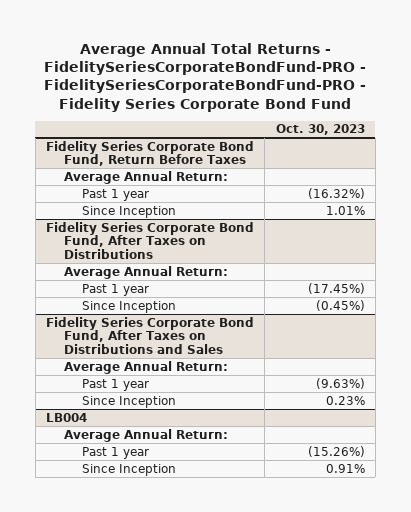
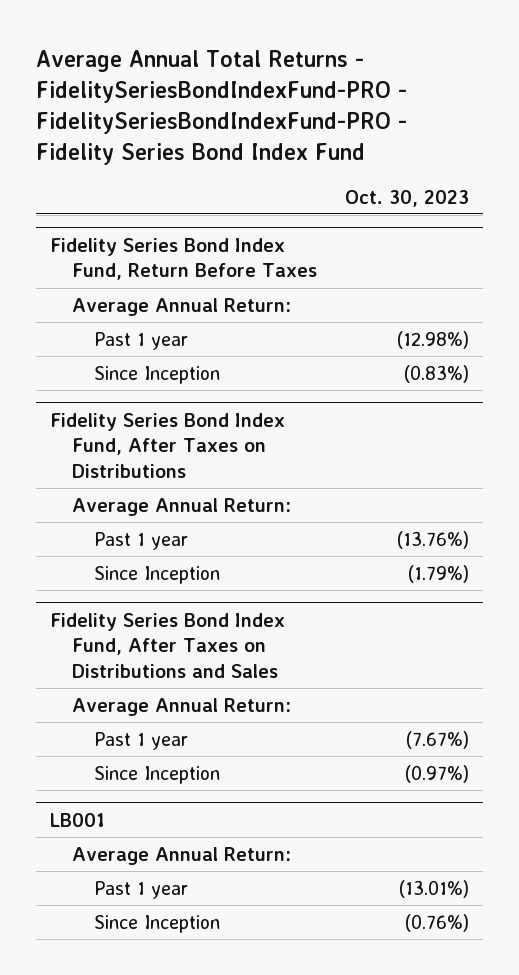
[44,42,367,112] Average Annual Total Returns - FidelitySeriesCorporateBondFund-PRO - FidelitySeriesCorporateBondFund-PRO - Fidelity Series Corporate Bond Fund -> [35,49,407,165] Average Annual Total Returns - FidelitySeriesBondIndexFund-PRO - FidelitySeriesBondIndexFund-PRO - Fidelity Series Bond Index Fund
[46,140,255,167] Fidelity Series Corporate Bond Fund, Return Before Taxes -> [49,237,317,281] Fidelity Series Bond Index Fund, Return Before Taxes
[307,187,365,199] (16.32%) -> [396,330,469,349] (12.98%)
[325,205,365,215] 1.01% -> [403,364,469,383] (0.83%)
[46,221,255,259] Fidelity Series Corporate Bond Fund, After Taxes on Distributions -> [49,412,285,479] Fidelity Series Bond Index Fund, After Taxes on Distributions
[307,282,365,294] (17.45%) -> [396,530,469,549] (13.76%)
[315,299,365,311] (0.45%) -> [407,564,469,583] (1.79%)
[46,316,255,354] Fidelity Series Corporate Bond Fund, After Taxes on Distributions and Sales -> [49,612,285,679] Fidelity Series Bond Index Fund, After Taxes on Distributions and Sales
[46,412,88,422] LB004 -> none
[315,377,365,389] (9.63%) -> [405,730,469,749] (7.67%)
[325,395,365,405] 0.23% -> [404,764,469,783] (0.97%)
none -> [49,812,105,827] LB001
[307,445,365,457] (15.26%) -> [398,879,469,898] (13.01%)
[325,463,365,473] 0.91% -> [404,913,469,932] (0.76%)

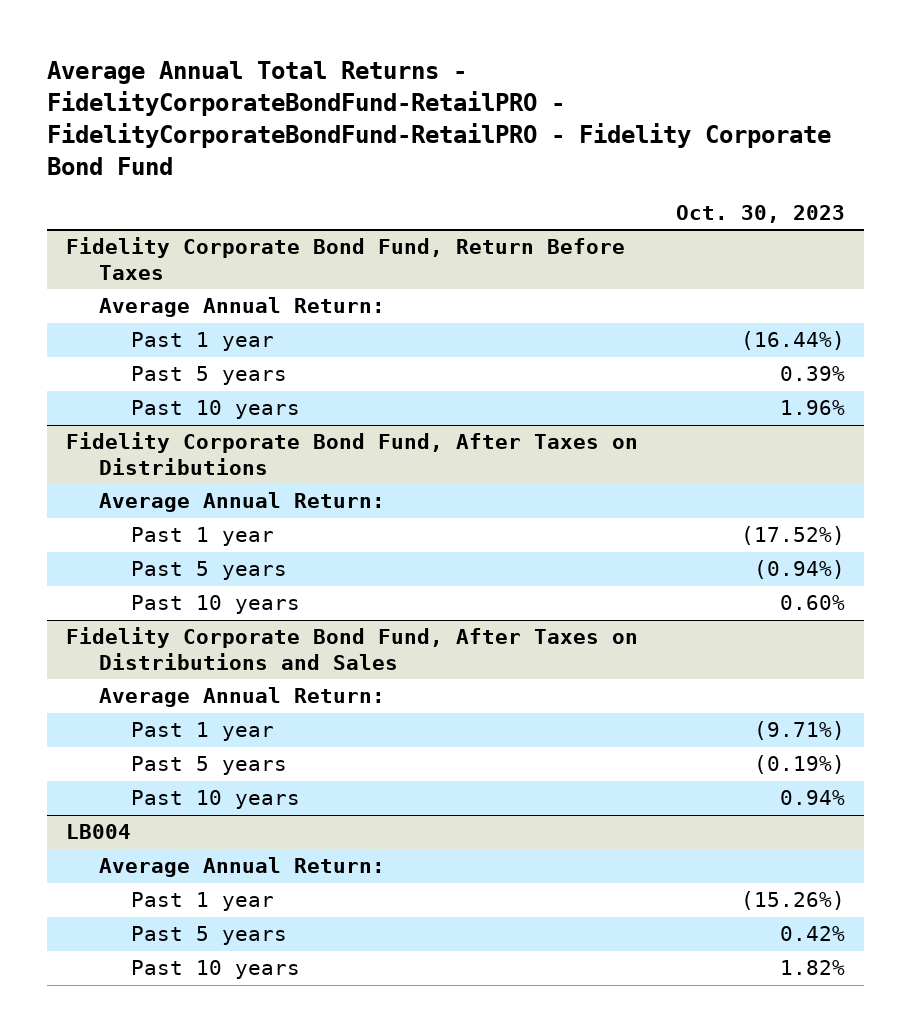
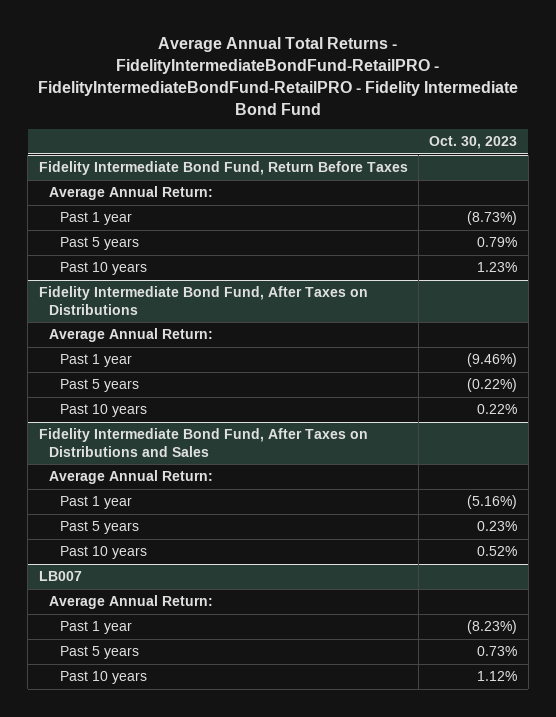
[47,61,832,175] Average Annual Total Returns - FidelityCorporateBondFund-RetailPRO - FidelityCorporateBondFund-RetailPRO - Fidelity Corporate Bond Fund -> [37,37,518,115] Average Annual Total Returns - FidelityIntermediateBondFund-RetailPRO - FidelityIntermediateBondFund-RetailPRO - Fidelity Intermediate Bond Fund
[66,237,626,280] Fidelity Corporate Bond Fund, Return Before Taxes -> [38,161,408,176] Fidelity Intermediate Bond Fund, Return Before Taxes
[741,331,846,351] (16.44%) -> [467,211,518,226] (8.73%)
[780,366,846,382] 0.39% -> [477,237,518,248] 0.79%
[780,400,846,416] 1.96% -> [477,262,518,273] 1.23%
[66,432,639,475] Fidelity Corporate Bond Fund, After Taxes on Distributions -> [38,286,368,315] Fidelity Intermediate Bond Fund, After Taxes on Distributions
[741,526,846,546] (17.52%) -> [467,353,518,368] (9.46%)
[754,560,846,580] (0.94%) -> [467,378,518,393] (0.22%)
[780,595,846,611] 0.60% -> [477,404,518,415] 0.22%
[66,627,639,670] Fidelity Corporate Bond Fund, After Taxes on Distributions and Sales -> [38,428,368,457] Fidelity Intermediate Bond Fund, After Taxes on Distributions and Sales
[66,824,132,840] LB004 -> none
[754,721,846,741] (9.71%) -> [467,495,518,510] (5.16%)
[754,755,846,775] (0.19%) -> [477,521,518,532] 0.23%
[780,790,846,806] 0.94% -> [477,546,518,557] 0.52%
none -> [38,571,82,582] LB007
[741,891,846,911] (15.26%) -> [467,620,518,635] (8.23%)
[780,926,846,942] 0.42% -> [477,646,518,657] 0.73%
[780,960,846,976] 1.82% -> [477,671,518,682] 1.12%

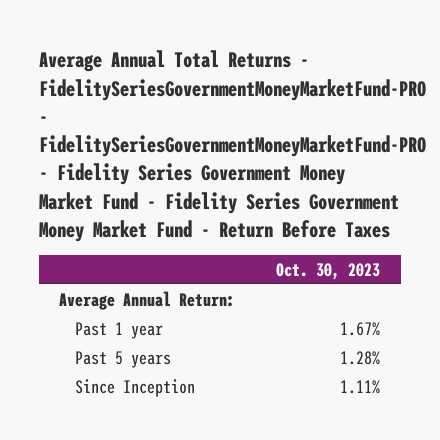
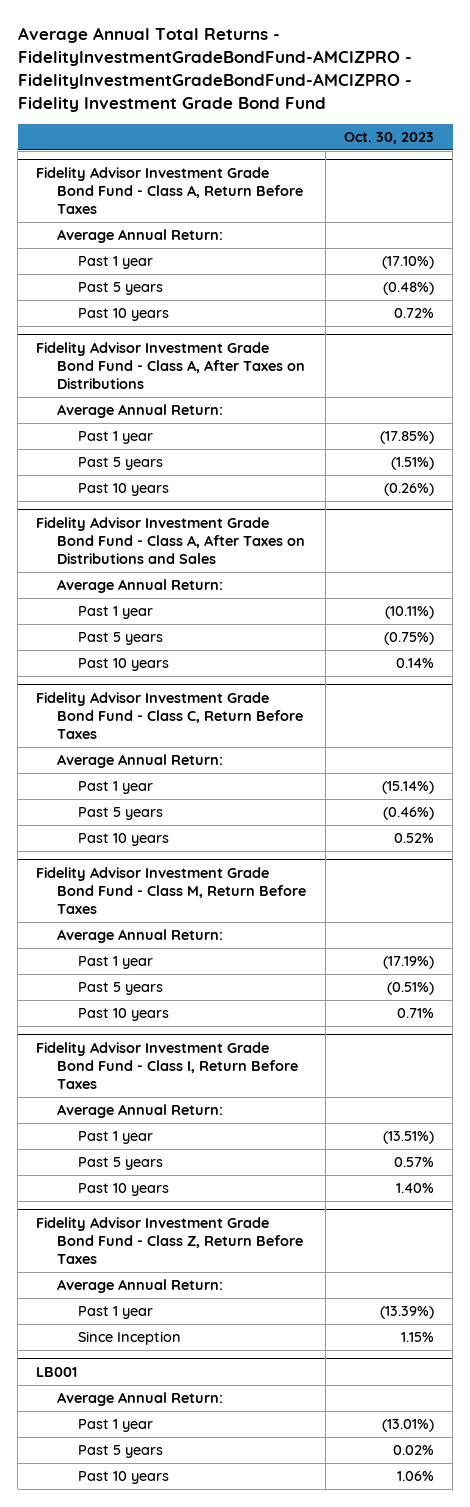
[39,50,427,242] Average Annual Total Returns - FidelitySeriesGovernmentMoneyMarketFund-PRO - FidelitySeriesGovernmentMoneyMarketFund-PRO - Fidelity Series Government Money Market Fund - Fidelity Series Government Money Market Fund - Return Before Taxes -> [17,27,412,112] Average Annual Total Returns - FidelityInvestmentGradeBondFund-AMCIZPRO - FidelityInvestmentGradeBondFund-AMCIZPRO - Fidelity Investment Grade Bond Fund
none -> [36,167,304,215] Fidelity Advisor Investment Grade Bond Fund - Class A, Return Before Taxes
[340,321,381,336] 1.67% -> [381,256,434,270] (17.10%)
[340,350,381,365] 1.28% -> [382,282,434,296] (0.48%)
none -> [78,308,170,322] Past 10 years
none -> [36,342,306,390] Fidelity Advisor Investment Grade Bond Fund - Class A, After Taxes on Distributions
none -> [57,404,224,419] Average Annual Return:
none -> [78,431,154,445] Past 1 year
none -> [78,457,164,471] Past 5 years
none -> [78,483,170,497] Past 10 years
none -> [36,517,306,565] Fidelity Advisor Investment Grade Bond Fund - Class A, After Taxes on Distributions and Sales
none -> [57,579,224,594] Average Annual Return:
none -> [78,606,154,620] Past 1 year
none -> [78,632,164,646] Past 5 years
none -> [78,658,170,672] Past 10 years
none -> [36,692,304,740] Fidelity Advisor Investment Grade Bond Fund - Class C, Return Before Taxes
none -> [57,754,224,769] Average Annual Return:
none -> [78,781,154,795] Past 1 year
none -> [78,807,164,821] Past 5 years
none -> [78,833,170,847] Past 10 years
none -> [36,867,307,915] Fidelity Advisor Investment Grade Bond Fund - Class M, Return Before Taxes
none -> [57,929,224,944] Average Annual Return:
none -> [78,956,154,970] Past 1 year
none -> [78,982,164,996] Past 5 years
none -> [78,1008,170,1022] Past 10 years
none -> [36,1042,299,1090] Fidelity Advisor Investment Grade Bond Fund - Class I, Return Before Taxes
none -> [57,1104,224,1119] Average Annual Return:
none -> [78,1131,154,1145] Past 1 year
none -> [78,1157,164,1171] Past 5 years
none -> [78,1183,170,1197] Past 10 years
none -> [36,1217,304,1265] Fidelity Advisor Investment Grade Bond Fund - Class Z, Return Before Taxes
none -> [57,1279,224,1294] Average Annual Return:
none -> [78,1306,154,1320] Past 1 year
[340,379,381,394] 1.11% -> [400,1332,434,1343] 1.15%
none -> [36,1367,78,1378] LB001
none -> [57,1392,224,1407] Average Annual Return:
none -> [78,1419,154,1433] Past 1 year
none -> [78,1445,164,1459] Past 5 years
none -> [78,1471,170,1485] Past 10 years

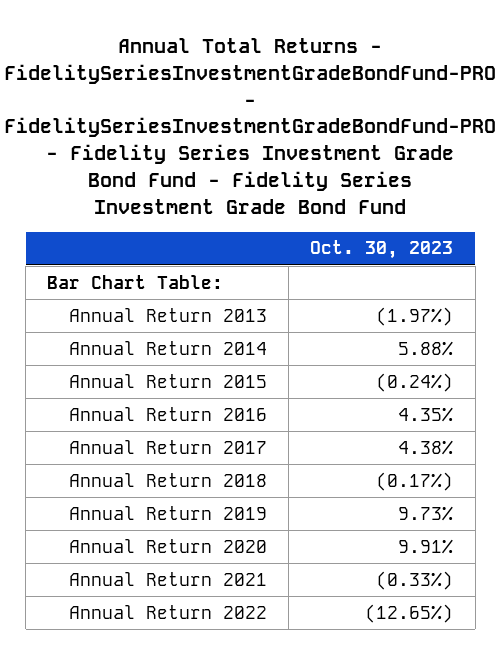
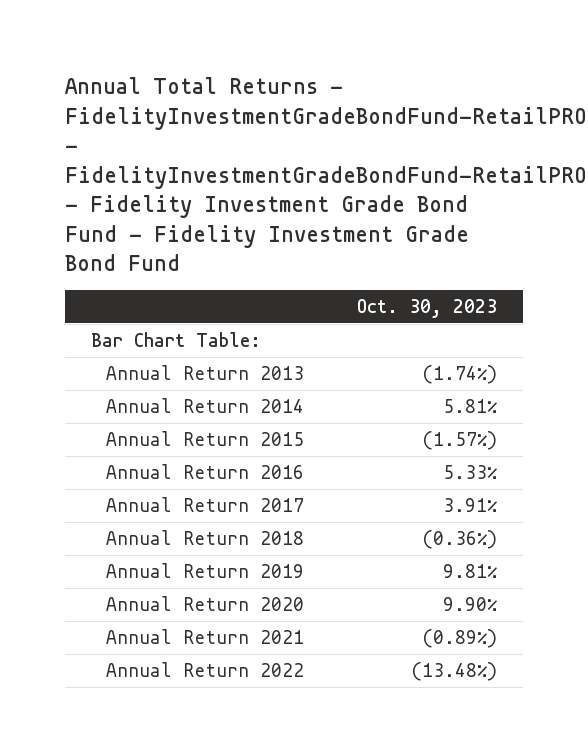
[4,37,497,215] Annual Total Returns - FidelitySeriesInvestmentGradeBondFund-PRO - FidelitySeriesInvestmentGradeBondFund-PRO - Fidelity Series Investment Grade Bond Fund - Fidelity Series Investment Grade Bond Fund -> [64,77,587,272] Annual Total Returns - FidelityInvestmentGradeBondFund-RetailPRO - FidelityInvestmentGradeBondFund-RetailPRO - Fidelity Investment Grade Bond Fund - Fidelity Investment Grade Bond Fund
[376,306,454,326] (1.97%) -> [421,364,497,384] (1.74%)
[398,340,454,356] 5.88% -> [442,398,498,413] 5.81%
[376,372,454,392] (0.24%) -> [421,430,497,450] (1.57%)
[398,406,454,422] 4.35% -> [442,464,498,479] 5.33%
[398,439,454,455] 4.38% -> [442,497,498,512] 3.91%
[376,471,454,491] (0.17%) -> [421,529,497,549] (0.36%)
[398,505,454,521] 9.73% -> [442,563,498,578] 9.81%
[398,538,454,554] 9.91% -> [442,596,498,611] 9.90%
[376,570,454,590] (0.33%) -> [421,628,497,648] (0.89%)
[365,603,454,623] (12.65%) -> [410,661,497,681] (13.48%)

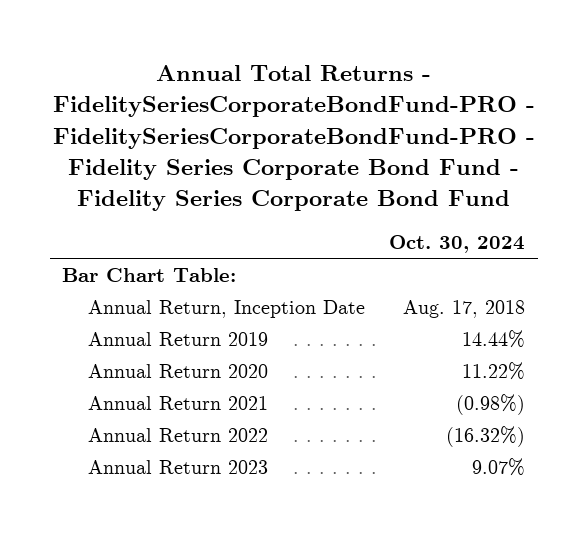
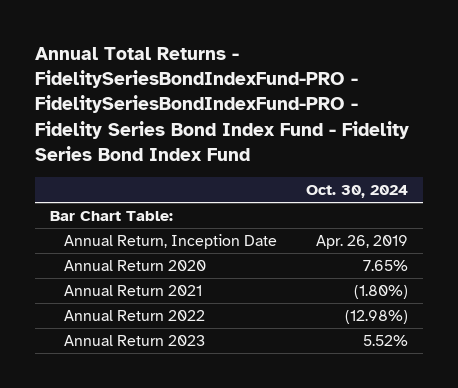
[52,64,535,212] Annual Total Returns - FidelitySeriesCorporateBondFund-PRO - FidelitySeriesCorporateBondFund-PRO - Fidelity Series Corporate Bond Fund - Fidelity Series Corporate Bond Fund -> [34,47,409,161] Annual Total Returns - FidelitySeriesBondIndexFund-PRO - FidelitySeriesBondIndexFund-PRO - Fidelity Series Bond Index Fund - Fidelity Series Bond Index Fund
[88,331,269,346] Annual Return 2019 -> none
[403,299,526,318] Aug. 17, 2018 -> [316,235,409,250] Apr. 26, 2019
[462,361,526,380] 11.22% -> [363,260,409,272] 7.65%
[456,393,526,415] (0.98%) -> [354,285,409,300] (1.80%)
[446,425,526,447] (16.32%) -> [345,310,409,325] (12.98%)
[472,457,526,476] 9.07% -> [363,335,409,347] 5.52%

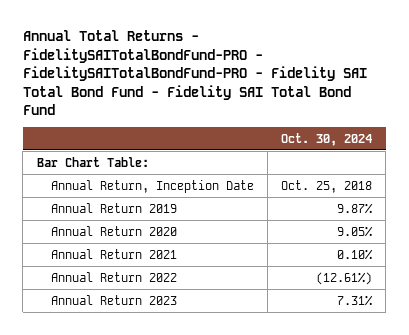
[34,47,409,161] Annual Total Returns - FidelitySeriesBondIndexFund-PRO - FidelitySeriesBondIndexFund-PRO - Fidelity Series Bond Index Fund - Fidelity Series Bond Index Fund -> [22,30,367,116] Annual Total Returns - FidelitySAITotalBondFund-PRO - FidelitySAITotalBondFund-PRO - Fidelity SAI Total Bond Fund - Fidelity SAI Total Bond Fund
[316,235,409,250] Apr. 26, 2019 -> [281,179,373,193] Oct. 25, 2018
none -> [50,202,177,213] Annual Return 2019
[363,260,409,272] 7.65% -> [337,225,374,237] 9.05%
[354,285,409,300] (1.80%) -> [337,248,374,260] 0.10%
[345,310,409,325] (12.98%) -> [316,271,373,285] (12.61%)
[363,335,409,347] 5.52% -> [337,294,374,306] 7.31%

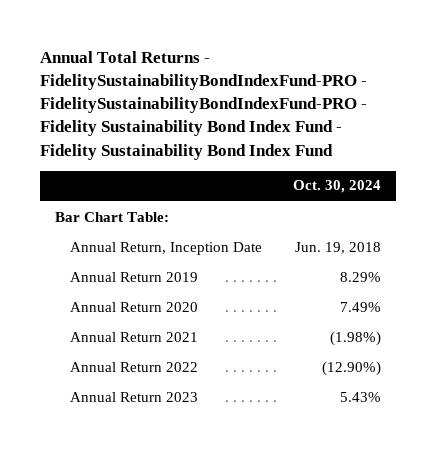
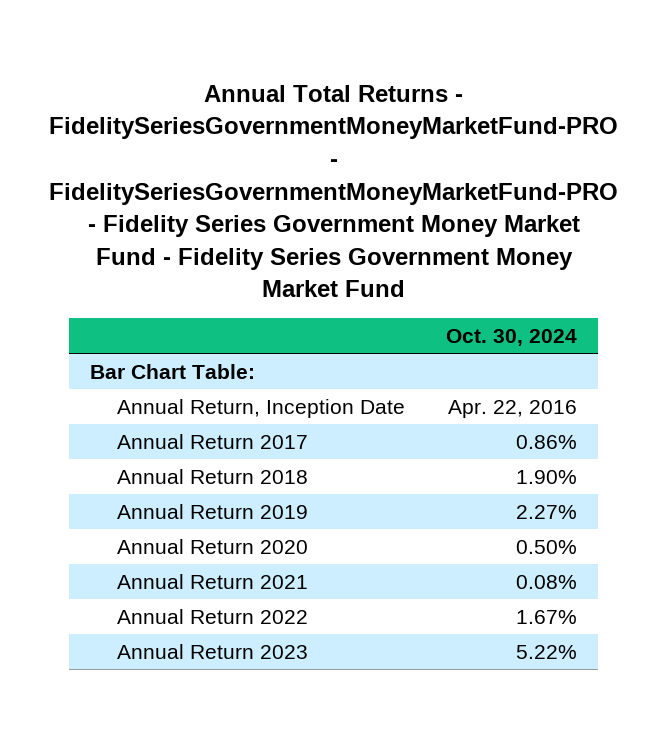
[39,50,367,160] Annual Total Returns - FidelitySustainabilityBondIndexFund-PRO - FidelitySustainabilityBondIndexFund-PRO - Fidelity Sustainability Bond Index Fund - Fidelity Sustainability Bond Index Fund -> [48,84,618,298] Annual Total Returns - FidelitySeriesGovernmentMoneyMarketFund-PRO - FidelitySeriesGovernmentMoneyMarketFund-PRO - Fidelity Series Government Money Market Fund - Fidelity Series Government Money Market Fund
[294,241,381,254] Jun. 19, 2018 -> [448,399,578,418] Apr. 22, 2016
none -> [116,433,308,449] Annual Return 2017
none -> [116,468,308,484] Annual Return 2018
[339,271,381,282] 8.29% -> [516,504,578,519] 2.27%
[339,301,381,312] 7.49% -> [516,539,578,554] 0.50%
[329,330,381,346] (1.98%) -> [516,574,578,589] 0.08%
[321,360,381,376] (12.90%) -> [516,609,578,624] 1.67%
[339,391,381,402] 5.43% -> [516,644,578,659] 5.22%

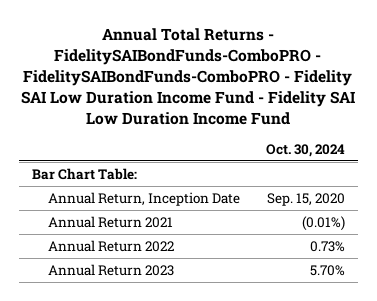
[48,84,618,298] Annual Total Returns - FidelitySeriesGovernmentMoneyMarketFund-PRO - FidelitySeriesGovernmentMoneyMarketFund-PRO - Fidelity Series Government Money Market Fund - Fidelity Series Government Money Market Fund -> [21,27,356,125] Annual Total Returns - FidelitySAIBondFunds-ComboPRO - FidelitySAIBondFunds-ComboPRO - Fidelity SAI Low Duration Income Fund - Fidelity SAI Low Duration Income Fund
[116,433,308,449] Annual Return 2017 -> none
[116,468,308,484] Annual Return 2018 -> none
[116,503,308,519] Annual Return 2019 -> none
[116,538,308,554] Annual Return 2020 -> none
[448,399,578,418] Apr. 22, 2016 -> [266,192,345,206] Sep. 15, 2020
[516,574,578,589] 0.08% -> [301,215,345,231] (0.01%)
[516,609,578,624] 1.67% -> [309,240,345,252] 0.73%
[516,644,578,659] 5.22% -> [309,264,345,276] 5.70%

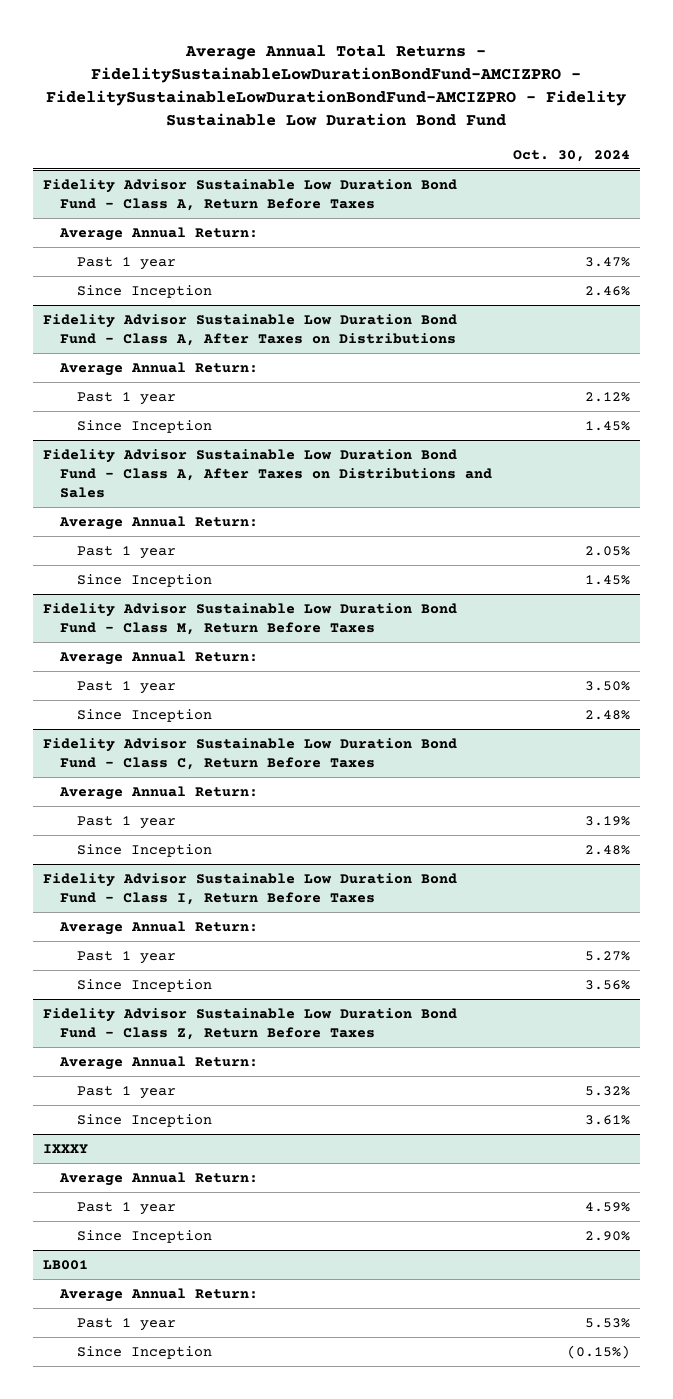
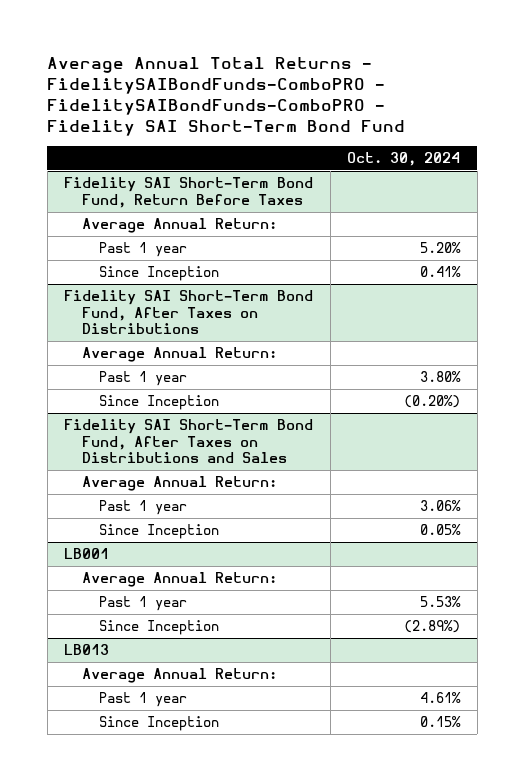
[46,45,627,127] Average Annual Total Returns - FidelitySustainableLowDurationBondFund-AMCIZPRO - FidelitySustainableLowDurationBondFund-AMCIZPRO - Fidelity Sustainable Low Duration Bond Fund -> [47,56,406,136] Average Annual Total Returns - FidelitySAIBondFunds-ComboPRO - FidelitySAIBondFunds-ComboPRO - Fidelity SAI Short-Term Bond Fund
[43,178,458,211] Fidelity Advisor Sustainable Low Duration Bond Fund - Class A, Return Before Taxes -> none
[58,226,258,241] Average Annual Return: -> none
[76,256,176,270] Past 1 year -> none
[76,284,212,298] Since Inception -> none
[43,313,458,346] Fidelity Advisor Sustainable Low Duration Bond Fund - Class A, After Taxes on Distributions -> none
[58,361,258,376] Average Annual Return: -> none
[76,391,176,405] Past 1 year -> none
[76,419,212,433] Since Inception -> none
[43,448,492,498] Fidelity Advisor Sustainable Low Duration Bond Fund - Class A, After Taxes on Distributions and Sales -> none
[58,515,258,530] Average Annual Return: -> none
[76,545,176,559] Past 1 year -> none
[76,573,212,587] Since Inception -> none
[43,602,458,635] Fidelity Advisor Sustainable Low Duration Bond Fund - Class M, Return Before Taxes -> none
[58,650,258,665] Average Annual Return: -> none
[76,680,176,694] Past 1 year -> none
[76,708,212,722] Since Inception -> none
[43,737,458,770] Fidelity Advisor Sustainable Low Duration Bond Fund - Class C, Return Before Taxes -> none
[58,785,258,800] Average Annual Return: -> none
[76,815,176,829] Past 1 year -> none
[76,843,212,857] Since Inception -> none
[43,872,458,905] Fidelity Advisor Sustainable Low Duration Bond Fund - Class I, Return Before Taxes -> none
none -> [64,177,314,208] Fidelity SAI Short-Term Bond Fund, Return Before Taxes
[43,1007,458,1040] Fidelity Advisor Sustainable Low Duration Bond Fund - Class Z, Return Before Taxes -> none
[584,950,630,961] 5.27% -> [420,242,462,254] 5.20%
[584,979,630,990] 3.56% -> [420,266,462,278] 0.41%
none -> [64,290,314,334] Fidelity SAI Short-Term Bond Fund, After Taxes on Distributions
[43,1143,89,1153] IXXXY -> none
[584,1085,630,1096] 5.32% -> [420,371,462,383] 3.80%
[584,1114,630,1125] 3.61% -> [404,395,461,409] (0.20%)
none -> [64,419,314,463] Fidelity SAI Short-Term Bond Fund, After Taxes on Distributions and Sales
[584,1201,630,1212] 4.59% -> [420,500,462,512] 3.06%
[584,1230,630,1241] 2.90% -> [420,524,462,536] 0.05%
[566,1344,630,1359] (0.15%) -> [404,620,461,634] (2.89%)
none -> [64,644,110,656] LB013
none -> [81,668,277,684] Average Annual Return:
none -> [99,692,188,708] Past 1 year
none -> [99,716,220,732] Since Inception

